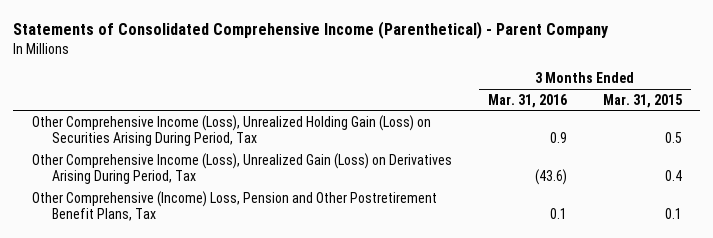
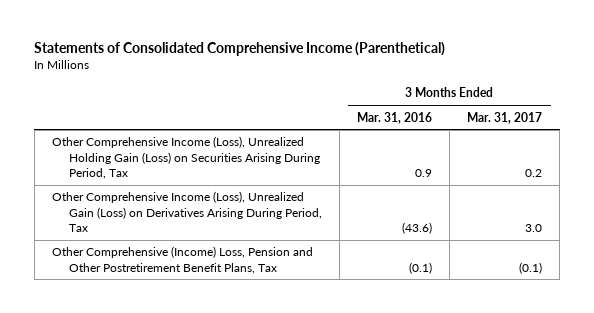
[13,21,610,40] Statements of Consolidated Comprehensive Income (Parenthetical) - Parent Company -> [34,41,446,56] Statements of Consolidated Comprehensive Income (Parenthetical)
[602,93,682,108] Mar. 31, 2015 -> none
none -> [467,111,543,124] Mar. 31, 2017
[549,207,567,219] 0.1 -> [408,261,432,274] (0.1)

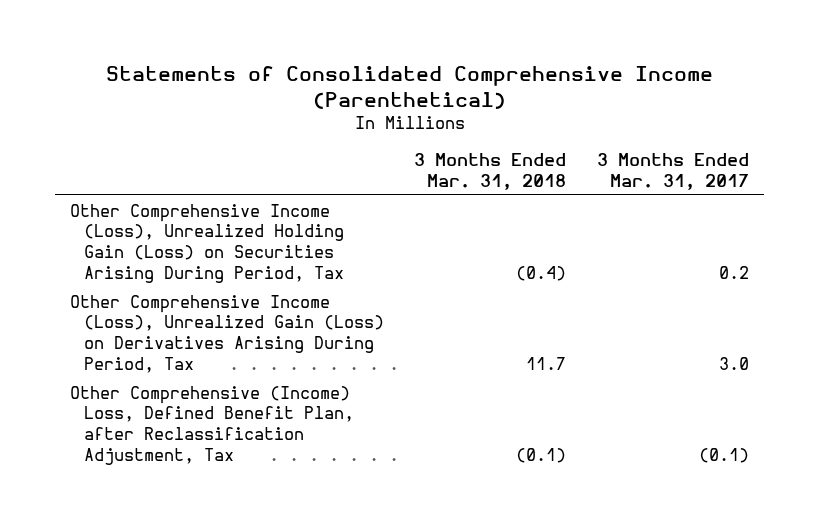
[356,111,432,124] Mar. 31, 2016 -> none
none -> [414,153,567,190] 3 Months Ended Mar. 31, 2018
[51,246,313,274] Other Comprehensive (Income) Loss, Pension and Other Postretirement Benefit Plans, Tax -> [70,385,354,465] Other Comprehensive (Income) Loss, Defined Benefit Plan, after Reclassification Adjustment, Tax

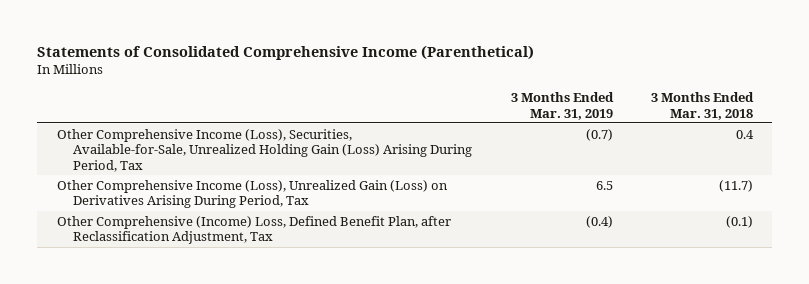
[597,153,750,190] 3 Months Ended Mar. 31, 2017 -> none
none -> [510,91,614,120] 3 Months Ended Mar. 31, 2019
[70,203,344,283] Other Comprehensive Income (Loss), Unrealized Holding Gain (Loss) on Securities Arising During Period, Tax -> [56,128,473,173] Other Comprehensive Income (Loss), Securities, Available-for-Sale, Unrealized Holding Gain (Loss) Arising During Period, Tax
[516,265,567,281] (0.4) -> [735,129,754,139] 0.4
[526,356,567,370] 11.7 -> [718,179,753,192] (11.7)

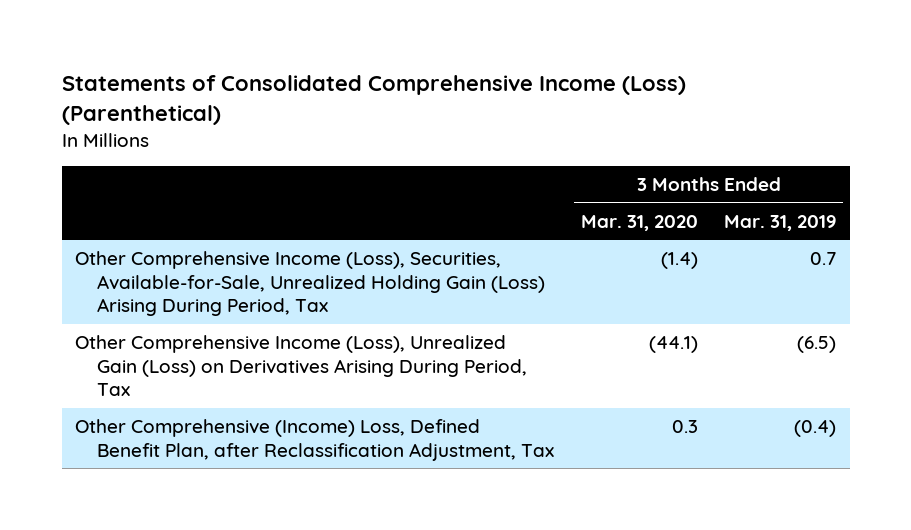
[37,45,535,61] Statements of Consolidated Comprehensive Income (Parenthetical) -> [61,75,686,126] Statements of Consolidated Comprehensive Income (Loss) (Parenthetical)
[650,91,754,120] 3 Months Ended Mar. 31, 2018 -> none
none -> [580,214,698,231] Mar. 31, 2020
[585,128,613,141] (0.7) -> [810,252,837,266] 0.7
[595,180,613,190] 6.5 -> [797,336,837,354] (6.5)

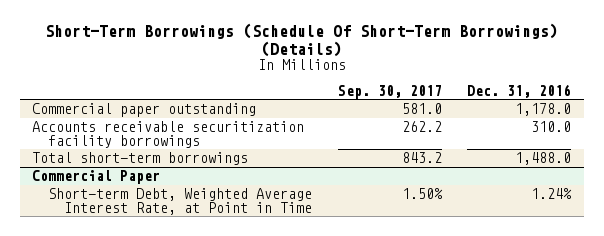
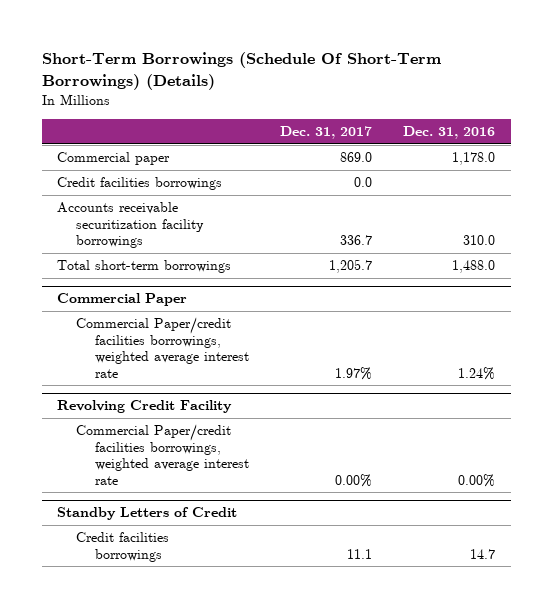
[337,84,442,99] Sep. 30, 2017 -> none
none -> [279,126,372,140] Dec. 31, 2017
[32,103,257,118] Commercial paper outstanding -> [57,152,171,166] Commercial paper
none -> [57,177,223,191] Credit facilities borrowings
[48,188,313,215] Short-term Debt, Weighted Average Interest Rate, at Point in Time -> [76,317,249,378] Commercial Paper/credit facilities borrowings, weighted average interest rate
none -> [57,400,233,414] Revolving Credit Facility
none -> [76,424,249,485] Commercial Paper/credit facilities borrowings, weighted average interest rate
none -> [57,507,238,521] Standby Letters of Credit
none -> [76,532,170,562] Credit facilities borrowings

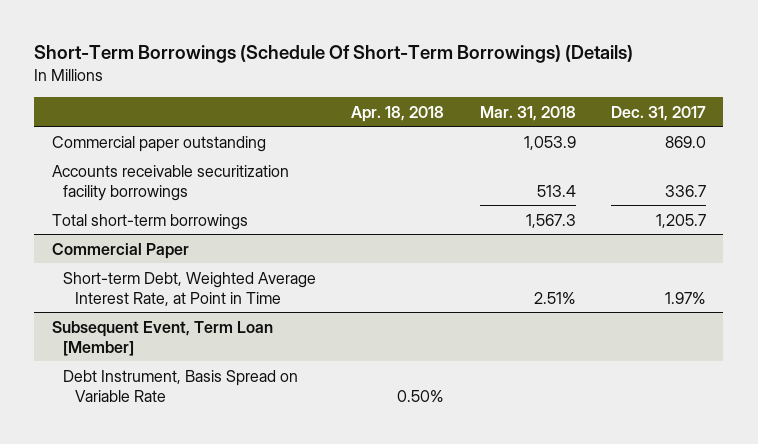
[402,126,495,140] Dec. 31, 2016 -> none
none -> [351,105,445,122] Apr. 18, 2018
none -> [479,105,576,121] Mar. 31, 2018
[57,177,223,191] Credit facilities borrowings -> none
[57,152,171,166] Commercial paper -> [51,135,266,152] Commercial paper outstanding
[57,400,233,414] Revolving Credit Facility -> none
[76,424,249,485] Commercial Paper/credit facilities borrowings, weighted average interest rate -> none
[57,507,238,521] Standby Letters of Credit -> none
[76,532,170,562] Credit facilities borrowings -> none
[76,317,249,378] Commercial Paper/credit facilities borrowings, weighted average interest rate -> [63,271,317,306] Short-term Debt, Weighted Average Interest Rate, at Point in Time
none -> [51,320,273,356] Subsequent Event, Term Loan [Member]
none -> [63,369,299,402] Debt Instrument, Basis Spread on Variable Rate

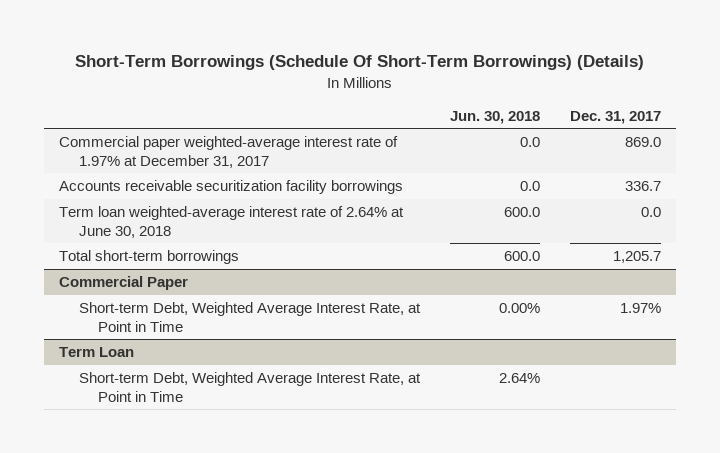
[351,105,445,122] Apr. 18, 2018 -> none
[479,105,576,121] Mar. 31, 2018 -> none
none -> [449,110,540,124] Jun. 30, 2018
[51,135,266,152] Commercial paper outstanding -> [59,135,399,168] Commercial paper weighted-average interest rate of 1.97% at December 31, 2017
none -> [59,205,405,238] Term loan weighted-average interest rate of 2.64% at June 30, 2018
[51,320,273,356] Subsequent Event, Term Loan [Member] -> none
[63,369,299,402] Debt Instrument, Basis Spread on Variable Rate -> none
none -> [59,346,135,357] Term Loan
none -> [78,371,421,402] Short-term Debt, Weighted Average Interest Rate, at Point in Time

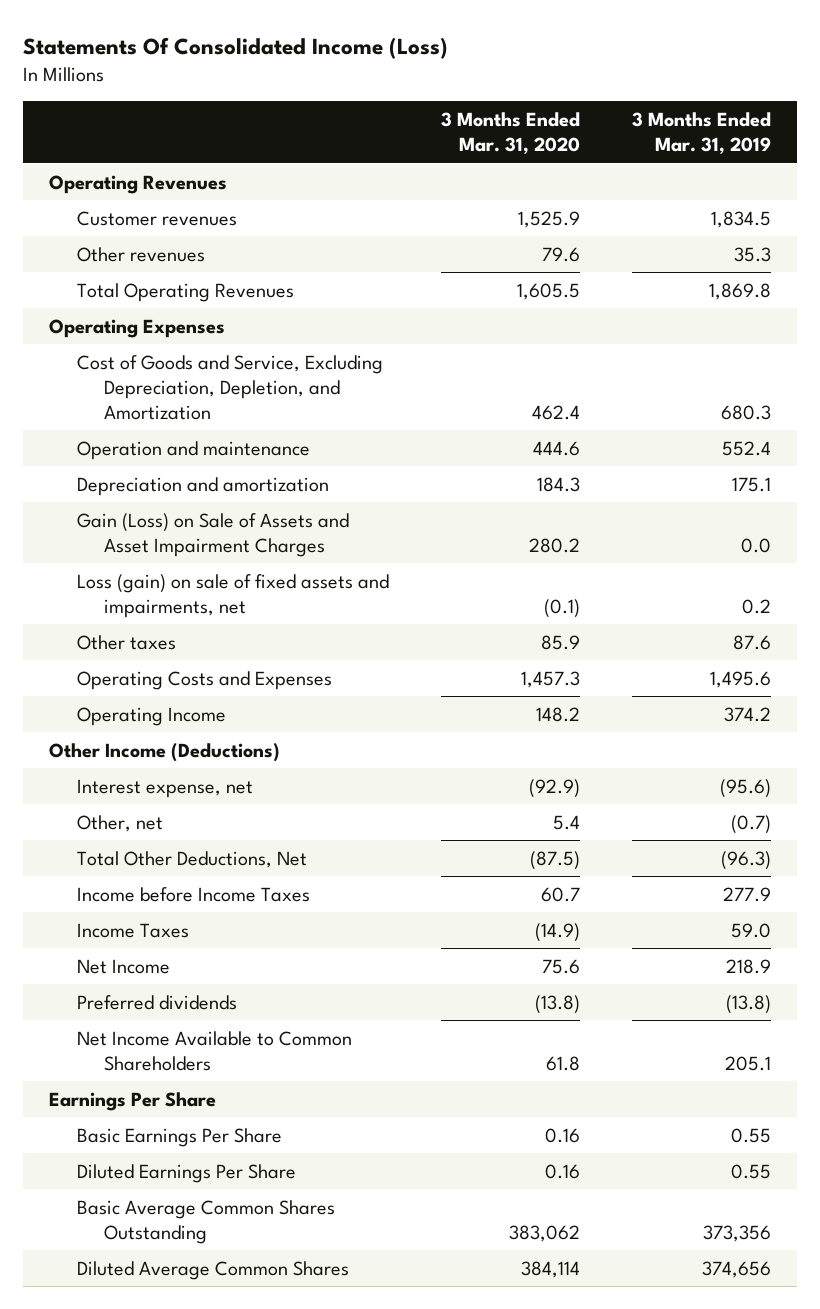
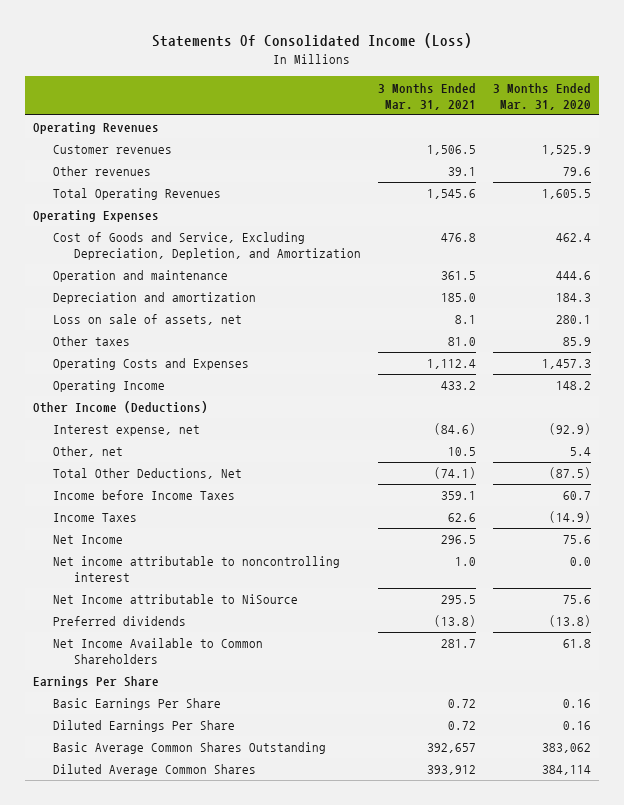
[631,112,771,155] 3 Months Ended Mar. 31, 2019 -> none
none -> [377,82,476,110] 3 Months Ended Mar. 31, 2021
[76,512,349,557] Gain (Loss) on Sale of Assets and Asset Impairment Charges -> none
[76,573,389,618] Loss (gain) on sale of fixed assets and impairments, net -> [53,314,243,326] Loss on sale of assets, net
[543,598,580,618] (0.1) -> [555,315,591,325] 280.1
none -> [53,556,341,583] Net income attributable to noncontrolling interest
none -> [53,594,299,605] Net Income attributable to NiSource

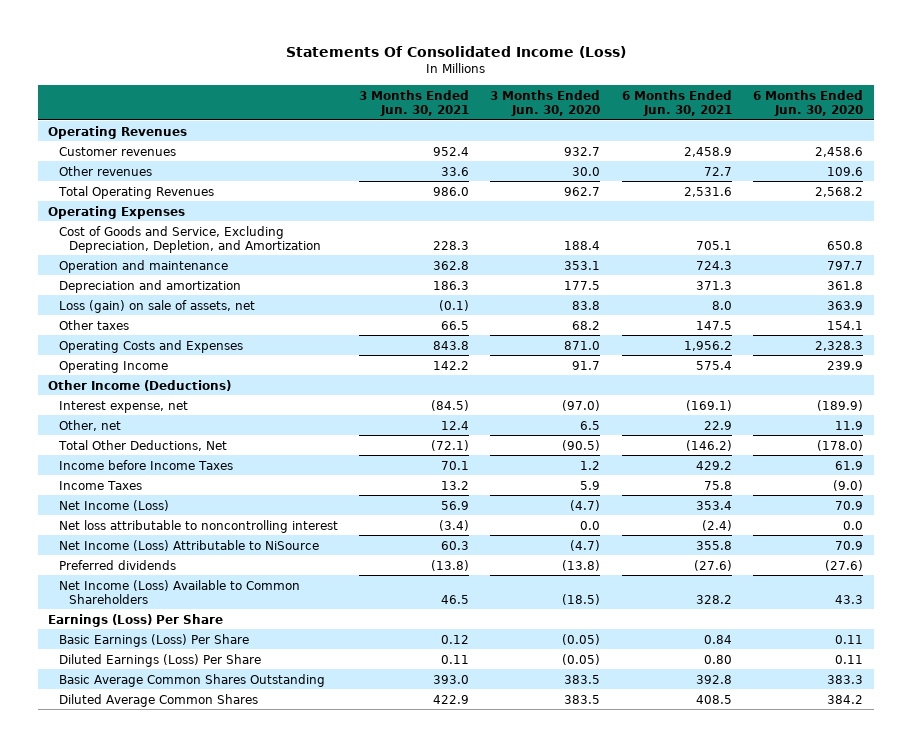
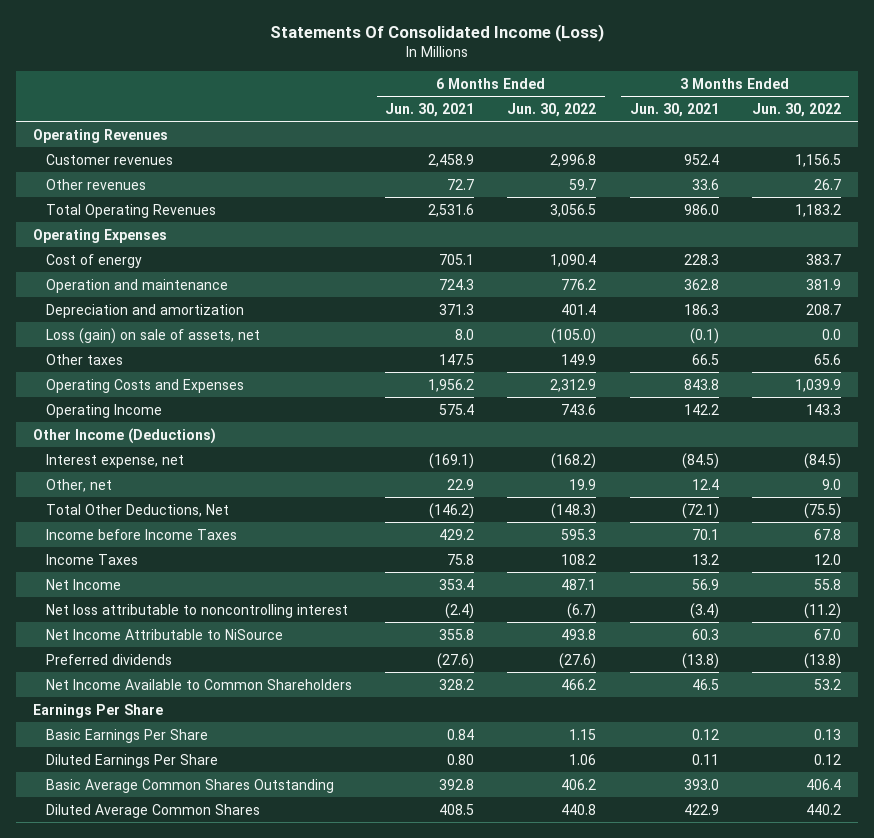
[490,89,601,116] 3 Months Ended Jun. 30, 2020 -> none
[753,89,864,116] 6 Months Ended Jun. 30, 2020 -> none
none -> [507,102,597,117] Jun. 30, 2022
none -> [752,102,842,117] Jun. 30, 2022
[58,225,321,253] Cost of Goods and Service, Excluding Depreciation, Depletion, and Amortization -> [45,253,142,268] Cost of energy
[58,499,169,511] Net Income (Loss) -> [45,578,121,590] Net Income
[58,539,319,551] Net Income (Loss) Attributable to NiSource -> [45,628,283,640] Net Income Attributable to NiSource
[58,579,300,604] Net Income (Loss) Available to Common Shareholders -> [45,678,352,690] Net Income Available to Common Shareholders
[48,613,224,627] Earnings (Loss) Per Share -> [32,703,163,718] Earnings Per Share
[58,633,249,647] Basic Earnings (Loss) Per Share -> [45,728,208,743] Basic Earnings Per Share
[58,653,261,667] Diluted Earnings (Loss) Per Share -> [45,753,218,768] Diluted Earnings Per Share

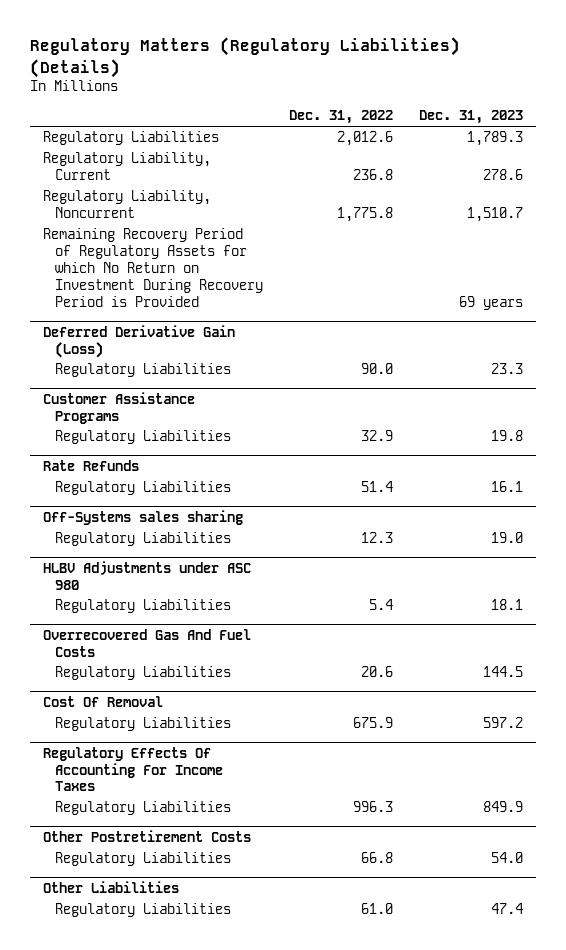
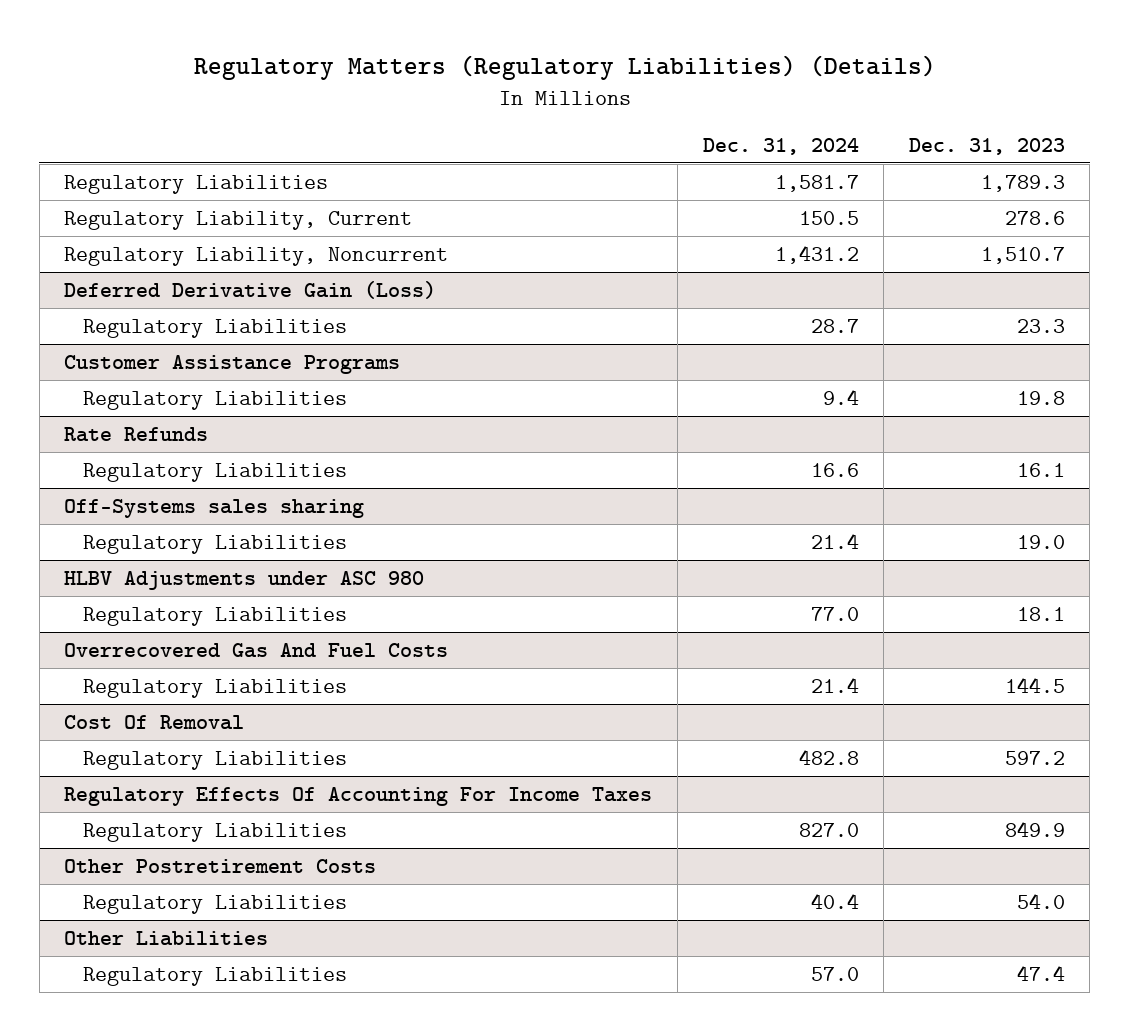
[288,110,393,125] Dec. 31, 2022 -> none
none -> [702,138,859,156] Dec. 31, 2024
[43,228,263,307] Remaining Recovery Period of Regulatory Assets for which No Return on Investment During Recovery Period is Provided -> none

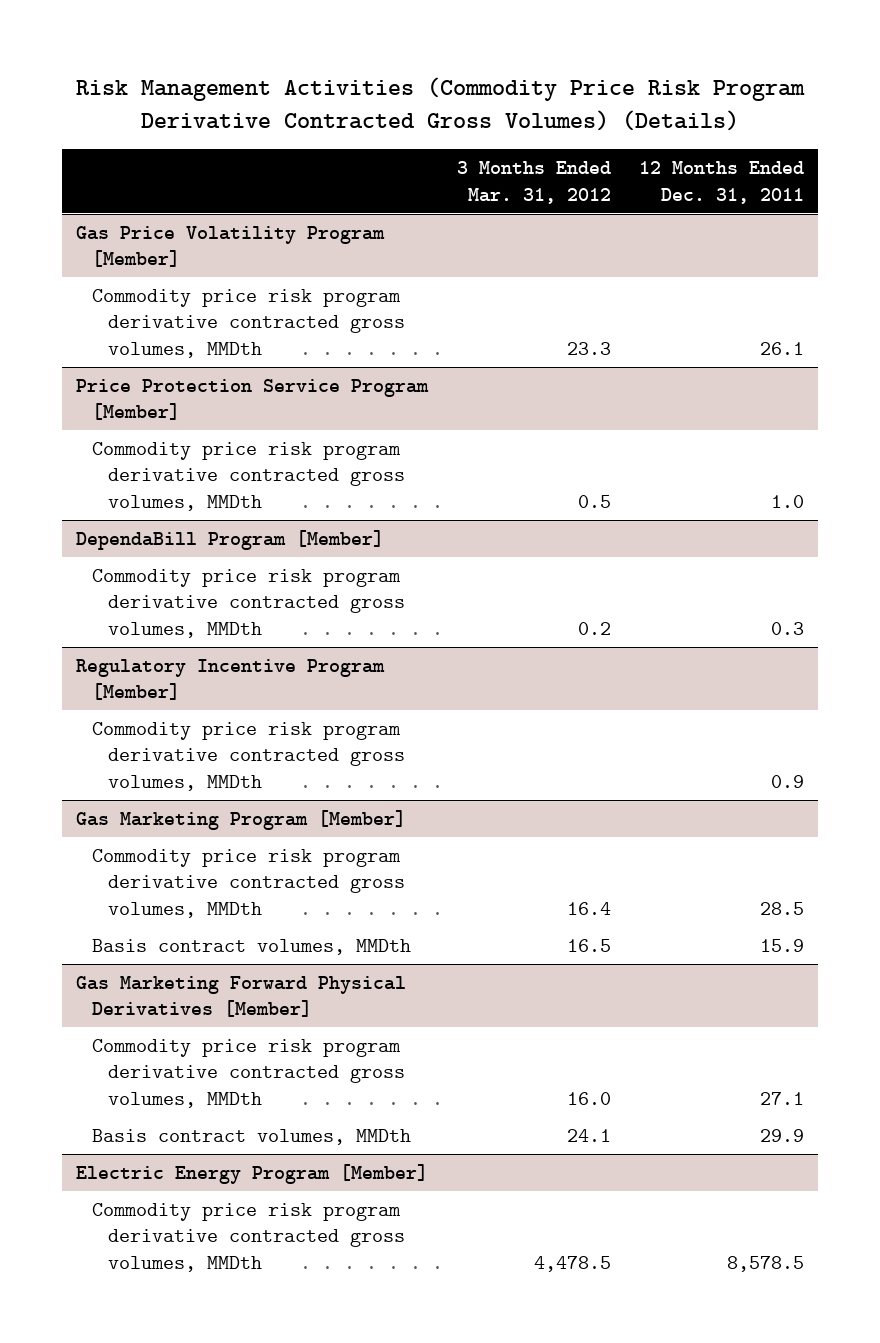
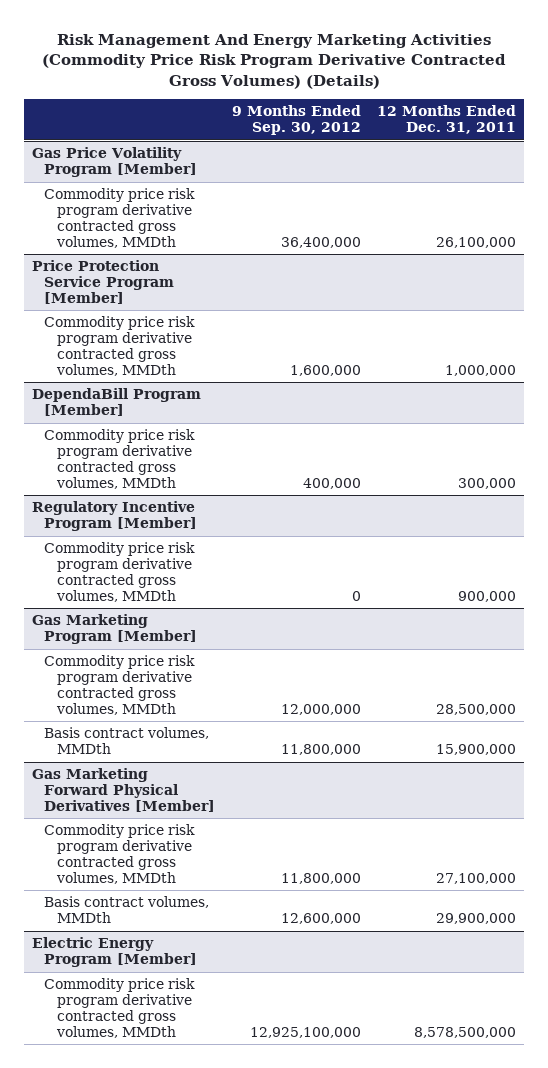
[76,77,806,132] Risk Management Activities (Commodity Price Risk Program Derivative Contracted Gross Volumes) (Details) -> [42,33,507,89] Risk Management And Energy Marketing Activities (Commodity Price Risk Program Derivative Contracted Gross Volumes) (Details)
[456,161,611,204] 3 Months Ended Mar. 31, 2012 -> none
none -> [231,105,361,136] 9 Months Ended Sep. 30, 2012
[759,341,804,355] 26.1 -> [435,236,516,248] 26,100,000
[770,494,804,508] 1.0 -> [444,364,516,376] 1,000,000
[770,621,804,635] 0.3 -> [457,477,516,489] 300,000
[770,774,804,788] 0.9 -> [457,590,516,602] 900,000
[759,901,804,915] 28.5 -> [435,703,516,715] 28,500,000
[759,938,804,952] 15.9 -> [435,744,516,756] 15,900,000
[759,1091,804,1105] 27.1 -> [435,872,516,884] 27,100,000
[759,1128,804,1142] 29.9 -> [435,913,516,925] 29,900,000
[726,1255,804,1272] 8,578.5 -> [413,1026,516,1038] 8,578,500,000

